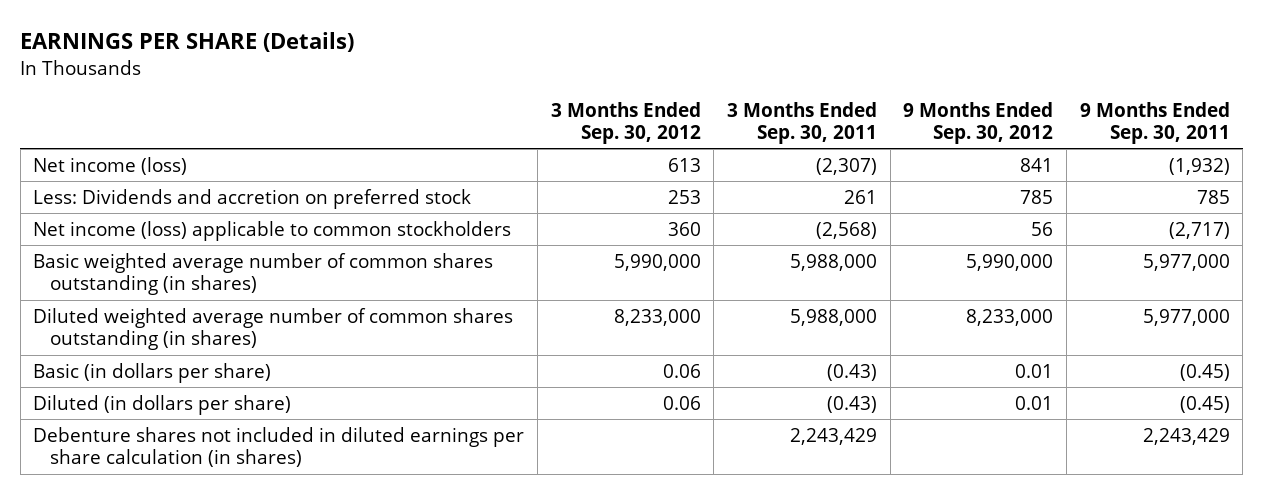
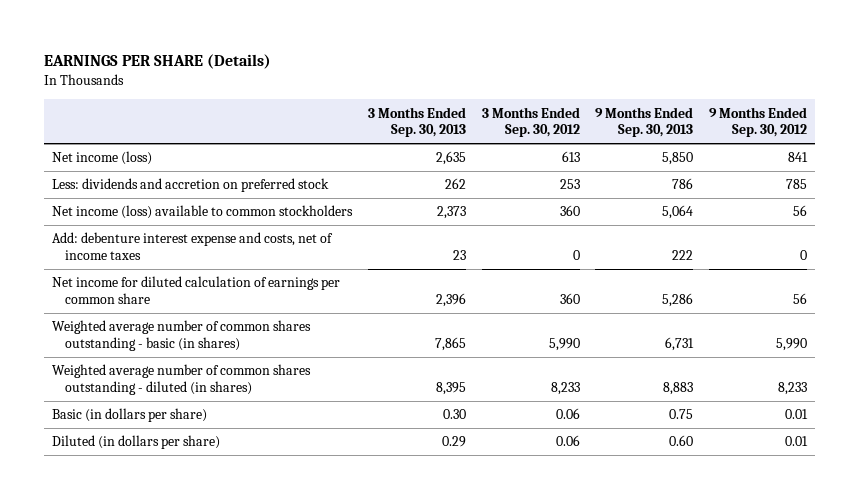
[726,101,877,144] 3 Months Ended Sep. 30, 2011 -> none
[1079,101,1230,144] 9 Months Ended Sep. 30, 2011 -> none
none -> [367,106,466,138] 3 Months Ended Sep. 30, 2013
none -> [595,106,694,138] 9 Months Ended Sep. 30, 2013
[33,188,472,209] Less: Dividends and accretion on preferred stock -> [52,178,330,193] Less: dividends and accretion on preferred stock
[33,220,512,241] Net income (loss) applicable to common stockholders -> [52,205,354,220] Net income (loss) available to common stockholders
none -> [52,232,334,261] Add: debenture interest expense and costs, net of income taxes
none -> [52,276,341,305] Net income for diluted calculation of earnings per common share
[33,252,494,296] Basic weighted average number of common shares outstanding (in shares) -> [52,320,312,352] Weighted average number of common shares outstanding - basic (in shares)
[613,253,701,271] 5,990,000 -> [548,338,580,352] 5,990
[966,253,1054,271] 5,990,000 -> [776,338,808,352] 5,990
[33,307,514,351] Diluted weighted average number of common shares outstanding (in shares) -> [52,364,312,396] Weighted average number of common shares outstanding - diluted (in shares)
[613,308,701,326] 8,233,000 -> [550,382,580,396] 8,233
[966,308,1054,326] 8,233,000 -> [778,382,808,396] 8,233
[33,426,525,468] Debenture shares not included in diluted earnings per share calculation (in shares) -> none

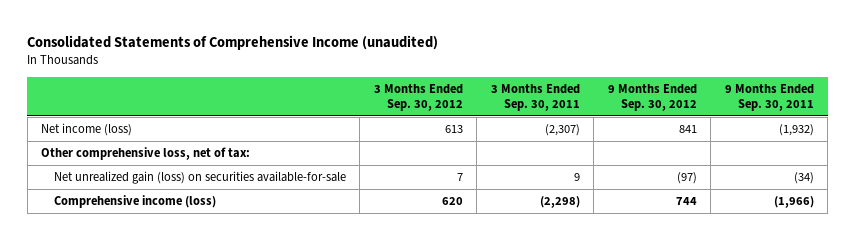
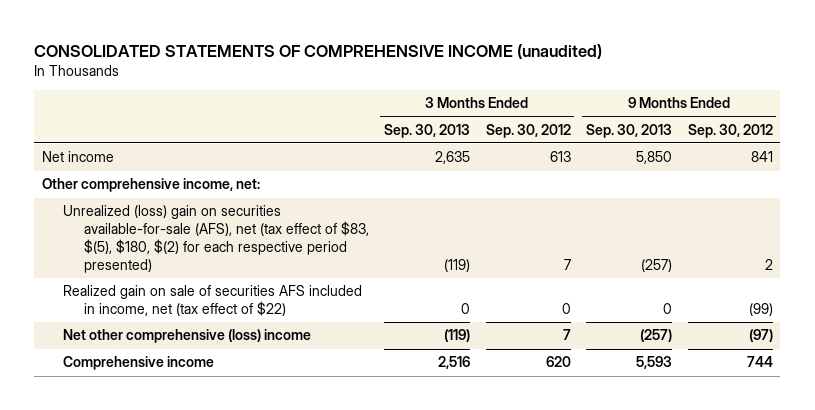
[27,34,439,50] Consolidated Statements of Comprehensive Income (unaudited) -> [34,43,603,59] CONSOLIDATED STATEMENTS OF COMPREHENSIVE INCOME (unaudited)
[490,83,580,111] 3 Months Ended Sep. 30, 2011 -> none
[724,83,814,111] 9 Months Ended Sep. 30, 2011 -> none
none -> [384,123,471,138] Sep. 30, 2013
none -> [586,123,673,138] Sep. 30, 2013
[41,123,133,137] Net income (loss) -> [42,151,115,163] Net income
[41,147,251,161] Other comprehensive loss, net of tax: -> [42,178,261,193] Other comprehensive income, net:
[53,171,346,185] Net unrealized gain (loss) on securities available-for-sale -> [62,205,369,273] Unrealized (loss) gain on securities available-for-sale (AFS), net (tax effect of $83, $(5), $180, $(2) for each respective period presented)
[676,172,697,185] (97) -> [764,258,773,270] 2
none -> [62,285,362,317] Realized gain on sale of securities AFS included in income, net (tax effect of $22)
none -> [62,329,311,344] Net other comprehensive (loss) income
[53,195,216,209] Comprehensive income (loss) -> [62,356,214,371] Comprehensive income

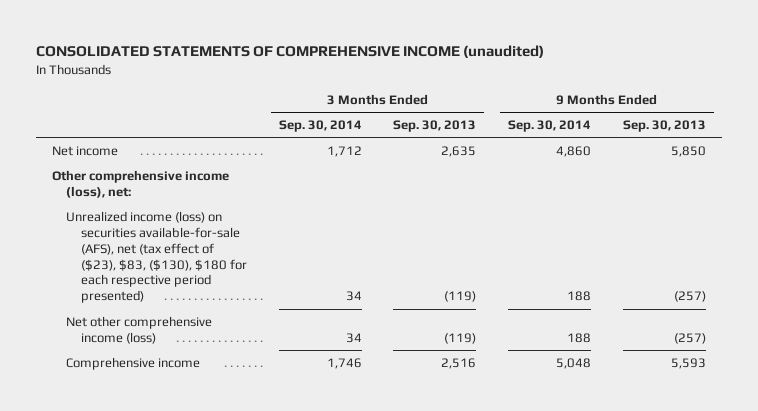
[485,123,571,138] Sep. 30, 2012 -> none
[687,123,773,138] Sep. 30, 2012 -> none
none -> [278,120,362,133] Sep. 30, 2014
none -> [508,120,592,133] Sep. 30, 2014
[62,285,362,317] Realized gain on sale of securities AFS included in income, net (tax effect of $22) -> none
[42,178,261,193] Other comprehensive income, net: -> [51,169,229,198] Other comprehensive income (loss), net:
[62,205,369,273] Unrealized (loss) gain on securities available-for-sale (AFS), net (tax effect of $83, $(5), $180, $(2) for each respective period presented) -> [66,210,248,304] Unrealized income (loss) on securities available-for-sale (AFS), net (tax effect of ($23), $83, ($130), $180 for each respective period presented)
[62,329,311,344] Net other comprehensive (loss) income -> [66,315,213,344] Net other comprehensive income (loss)

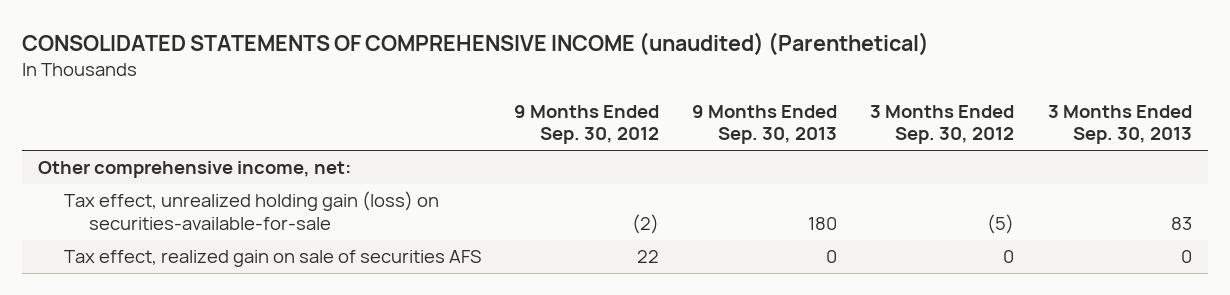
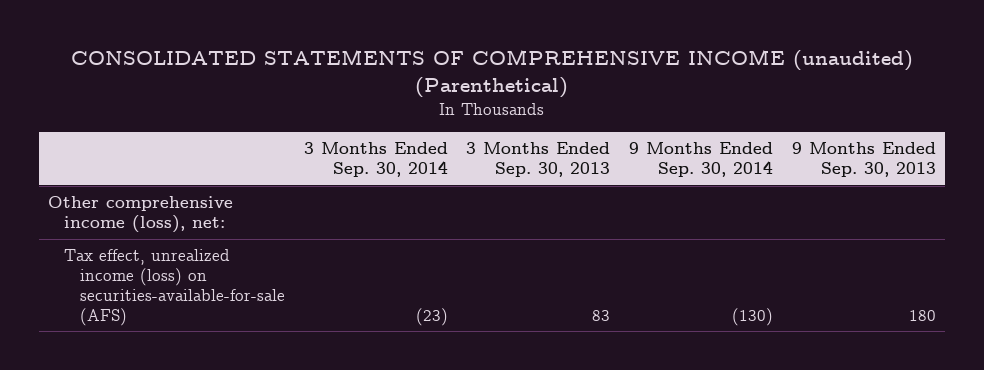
[513,104,659,145] 9 Months Ended Sep. 30, 2012 -> none
[870,104,1015,145] 3 Months Ended Sep. 30, 2012 -> none
none -> [303,142,448,177] 3 Months Ended Sep. 30, 2014
none -> [628,142,773,177] 9 Months Ended Sep. 30, 2014
[63,250,481,268] Tax effect, realized gain on sale of securities AFS -> none
[38,161,352,179] Other comprehensive income, net: -> [47,196,233,234] Other comprehensive income (loss), net:
[63,191,439,231] Tax effect, unrealized holding gain (loss) on securities-available-for-sale -> [64,249,286,326] Tax effect, unrealized income (loss) on securities-available-for-sale (AFS)

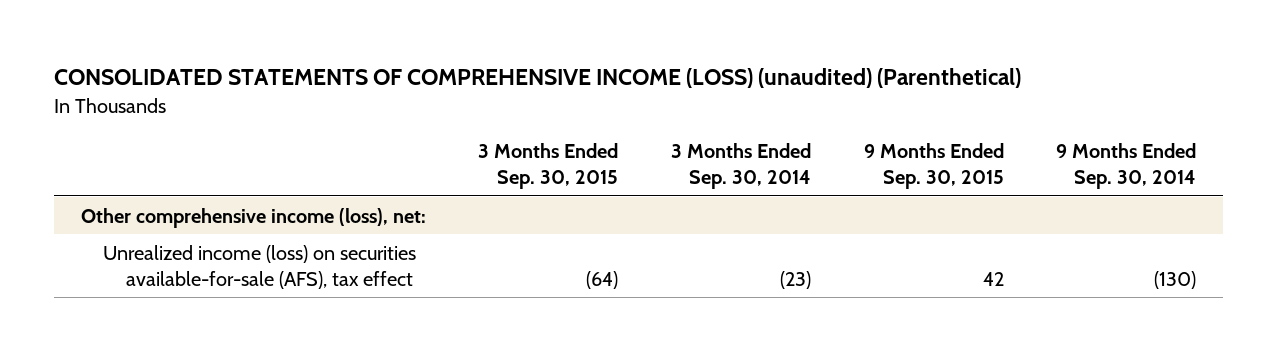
[70,49,913,98] CONSOLIDATED STATEMENTS OF COMPREHENSIVE INCOME (unaudited) (Parenthetical) -> [54,68,1022,89] CONSOLIDATED STATEMENTS OF COMPREHENSIVE INCOME (LOSS) (unaudited) (Parenthetical)
[466,142,611,177] 3 Months Ended Sep. 30, 2013 -> none
[791,142,936,177] 9 Months Ended Sep. 30, 2013 -> none
none -> [478,143,619,190] 3 Months Ended Sep. 30, 2015
none -> [863,143,1004,190] 9 Months Ended Sep. 30, 2015
[64,249,286,326] Tax effect, unrealized income (loss) on securities-available-for-sale (AFS) -> [103,244,417,289] Unrealized income (loss) on securities available-for-sale (AFS), tax effect

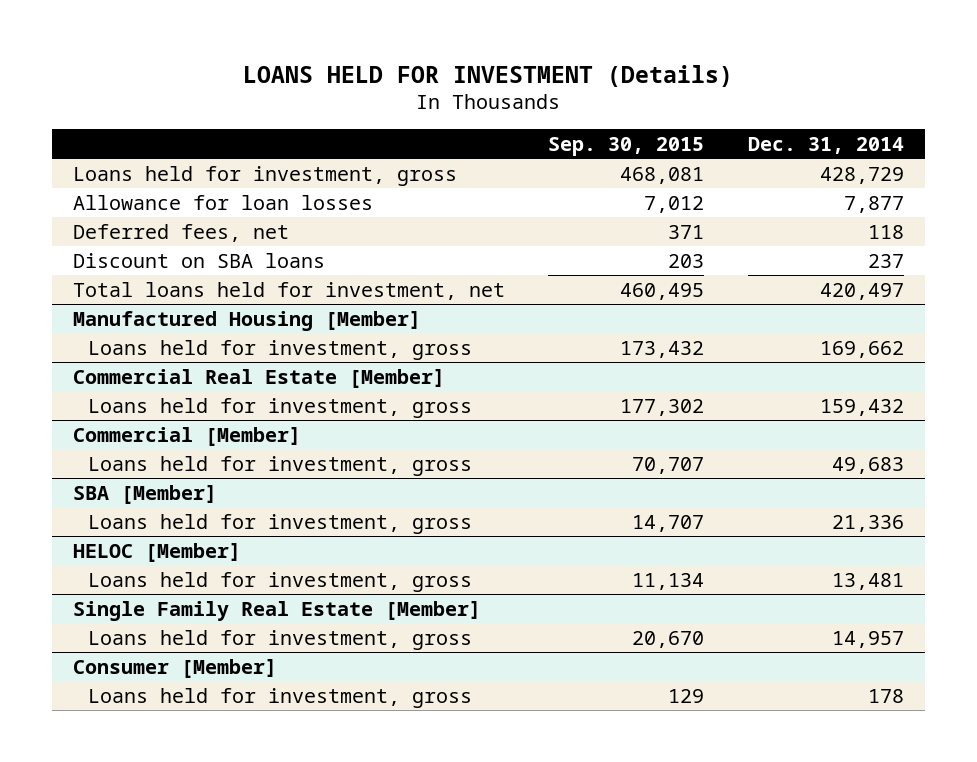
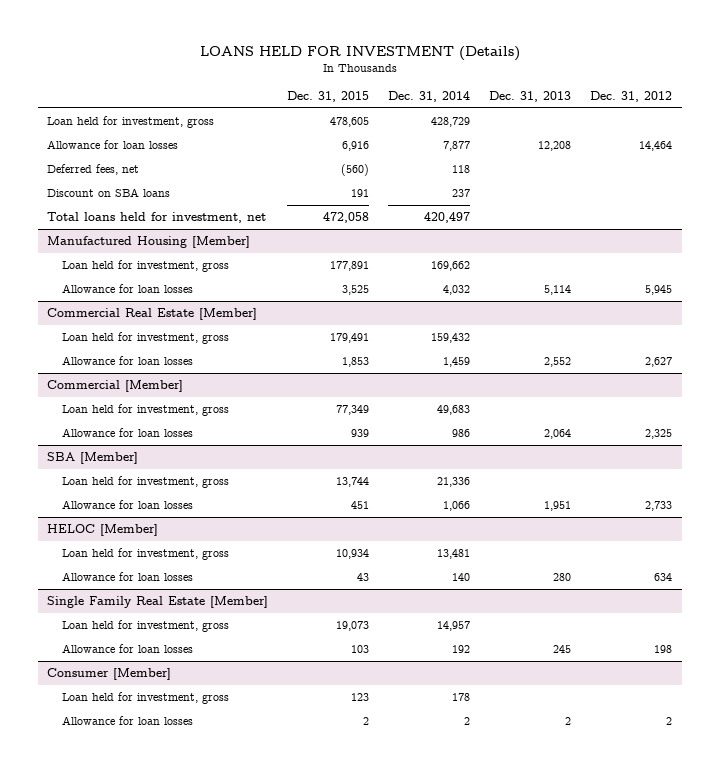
[548,136,705,156] Sep. 30, 2015 -> none
none -> [287,90,370,102] Dec. 31, 2015
none -> [489,90,572,102] Dec. 31, 2013
none -> [590,90,673,102] Dec. 31, 2012
[73,165,458,186] Loans held for investment, gross -> [47,116,215,129] Loan held for investment, gross
[88,339,473,360] Loans held for investment, gross -> [62,260,230,273] Loan held for investment, gross
none -> [62,284,194,294] Allowance for loan losses
[88,397,473,418] Loans held for investment, gross -> [62,332,230,345] Loan held for investment, gross
none -> [62,356,194,366] Allowance for loan losses
[88,455,473,476] Loans held for investment, gross -> [62,404,230,417] Loan held for investment, gross
none -> [62,428,194,438] Allowance for loan losses
[88,513,473,534] Loans held for investment, gross -> [62,476,230,489] Loan held for investment, gross
none -> [62,500,194,510] Allowance for loan losses
[88,571,473,592] Loans held for investment, gross -> [62,548,230,561] Loan held for investment, gross
none -> [62,572,194,582] Allowance for loan losses
[88,629,473,650] Loans held for investment, gross -> [62,620,230,633] Loan held for investment, gross
none -> [62,644,194,654] Allowance for loan losses
[88,687,473,708] Loans held for investment, gross -> [62,692,230,705] Loan held for investment, gross
none -> [62,716,194,726] Allowance for loan losses

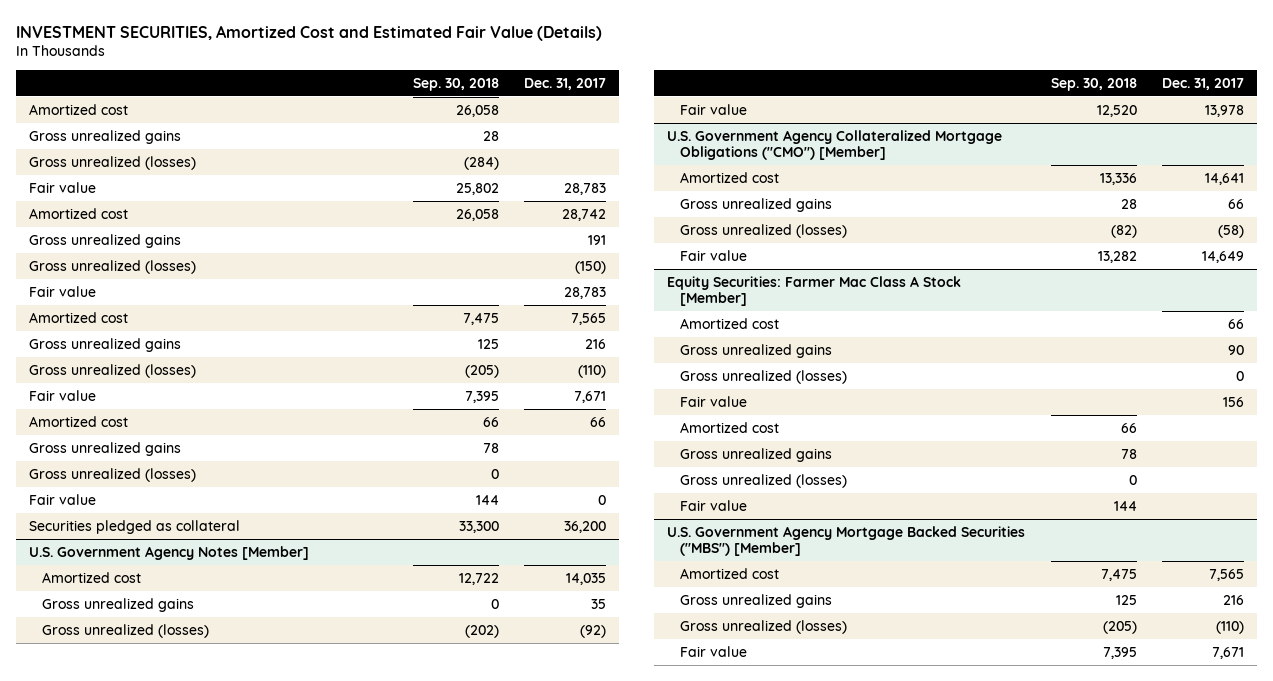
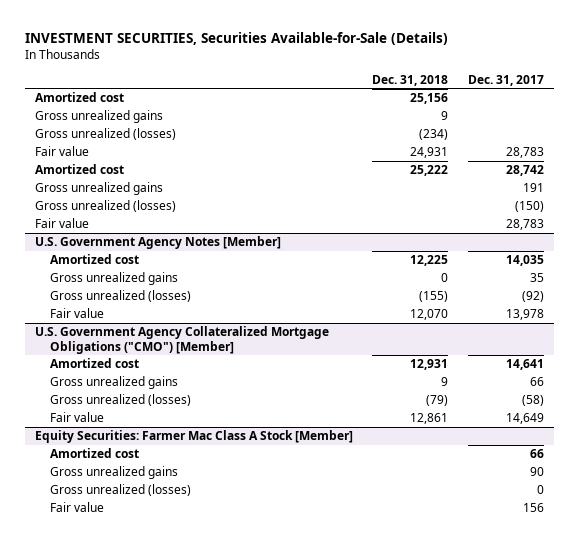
[16,24,603,41] INVESTMENT SECURITIES, Amortized Cost and Estimated Fair Value (Details) -> [24,32,448,46] INVESTMENT SECURITIES, Securities Available-for-Sale (Details)
[412,78,499,92] Sep. 30, 2018 -> none
none -> [372,74,449,86] Dec. 31, 2018
[28,311,128,323] Amortized cost -> none
[28,337,181,352] Gross unrealized gains -> none
[28,363,196,378] Gross unrealized (losses) -> none
[28,389,96,401] Fair value -> none
[28,415,128,427] Amortized cost -> none
[28,441,181,456] Gross unrealized gains -> none
[28,467,196,482] Gross unrealized (losses) -> none
[28,493,96,505] Fair value -> none
[28,519,240,534] Securities pledged as collateral -> none
[680,421,780,433] Amortized cost -> none
[680,447,833,462] Gross unrealized gains -> none
[680,473,848,488] Gross unrealized (losses) -> none
[680,499,748,511] Fair value -> none
[666,525,1025,556] U.S. Government Agency Mortgage Backed Securities ("MBS") [Member] -> none
[680,567,780,579] Amortized cost -> none
[680,593,833,608] Gross unrealized gains -> none
[680,619,848,634] Gross unrealized (losses) -> none
[680,645,748,657] Fair value -> none

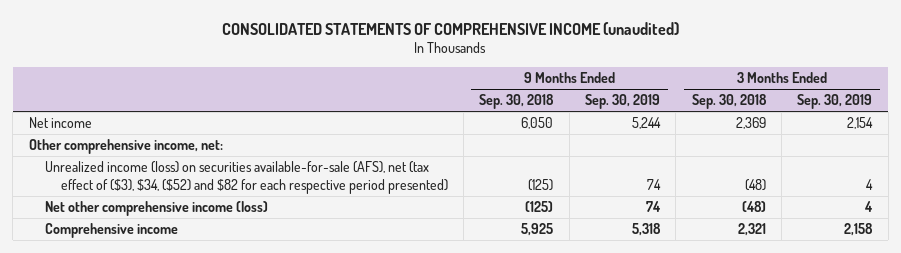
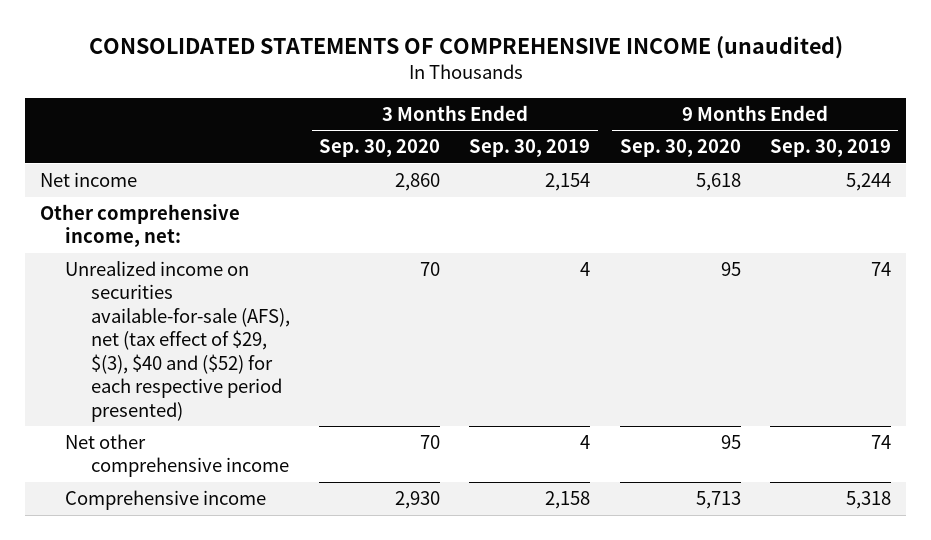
[479,94,555,110] Sep. 30, 2018 -> none
[691,94,767,110] Sep. 30, 2018 -> none
none -> [318,139,440,158] Sep. 30, 2020
none -> [619,139,741,158] Sep. 30, 2020
[44,161,448,194] Unrealized income (loss) on securities available-for-sale (AFS), net (tax effect of ($3), $34, ($52) and $82 for each respective period presented) -> [65,261,290,422] Unrealized income on securities available-for-sale (AFS), net (tax effect of $29, $(3), $40 and ($52) for each respective period presented)
[44,201,268,217] Net other comprehensive income (loss) -> [65,434,289,478] Net other comprehensive income

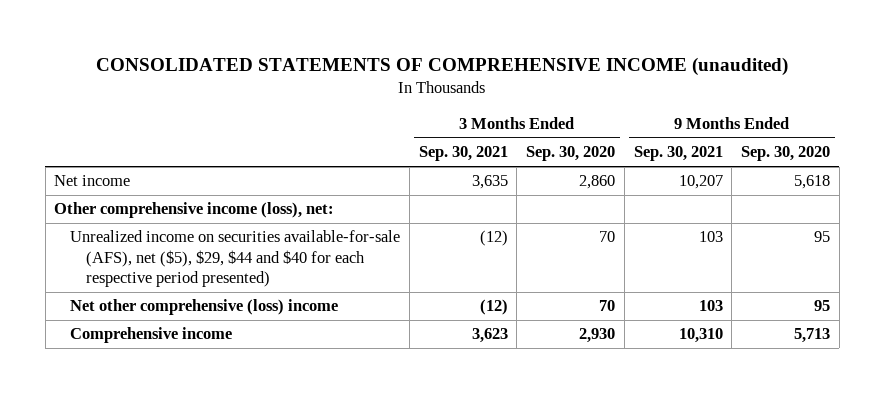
[469,139,591,158] Sep. 30, 2019 -> none
[770,139,892,158] Sep. 30, 2019 -> none
none -> [418,146,508,162] Sep. 30, 2021
none -> [633,146,723,162] Sep. 30, 2021
[40,204,241,248] Other comprehensive income, net: -> [54,202,335,219] Other comprehensive income (loss), net:
[65,261,290,422] Unrealized income on securities available-for-sale (AFS), net (tax effect of $29, $(3), $40 and ($52) for each respective period presented) -> [70,230,401,288] Unrealized income on securities available-for-sale (AFS), net ($5), $29, $44 and $40 for each respective period presented)
[65,434,289,478] Net other comprehensive income -> [70,299,339,316] Net other comprehensive (loss) income

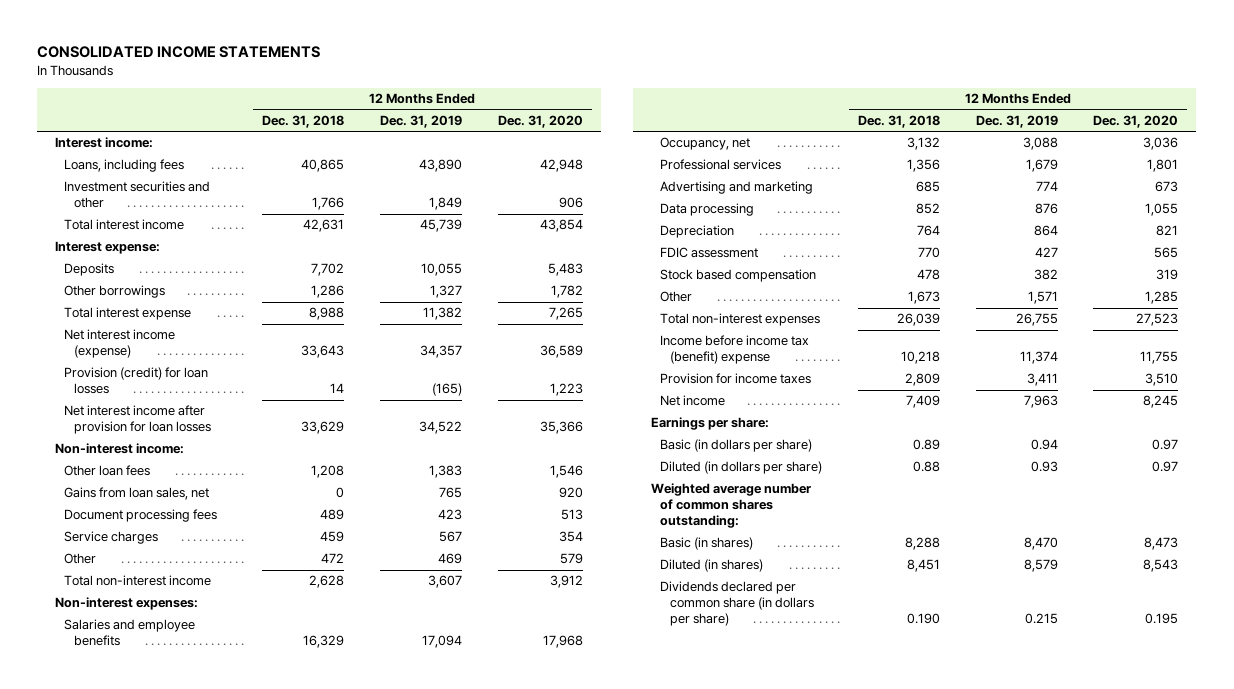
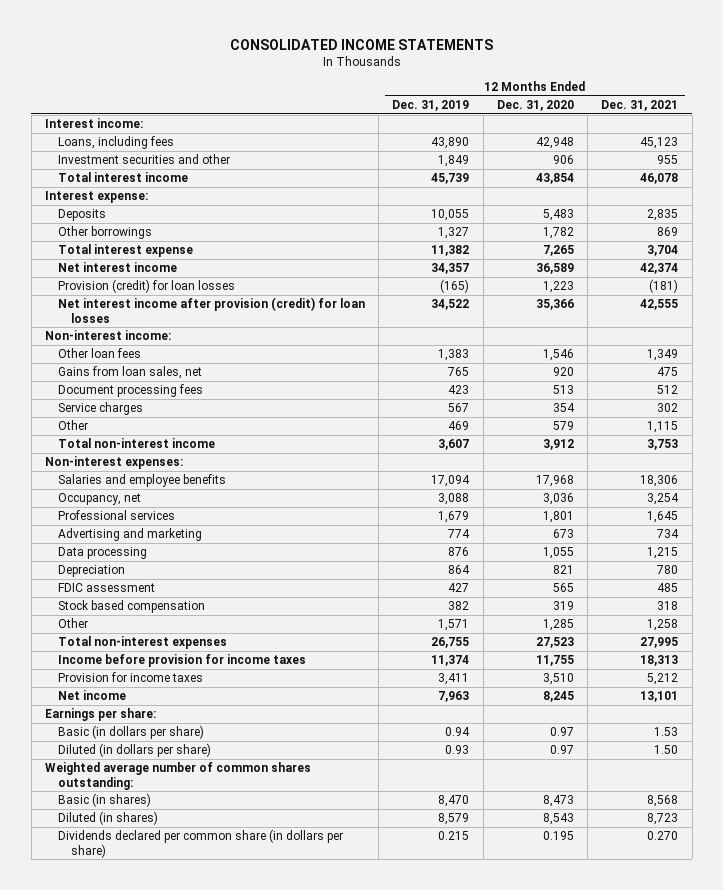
[262,114,345,128] Dec. 31, 2018 -> none
none -> [601,99,679,111] Dec. 31, 2021
[64,329,176,359] Net interest income (expense) -> [57,262,177,273] Net interest income
[64,405,211,435] Net interest income after provision for loan losses -> [57,297,365,323] Net interest income after provision (credit) for loan losses
[660,335,810,365] Income before income tax (benefit) expense -> [57,654,306,668] Income before provision for income taxes

